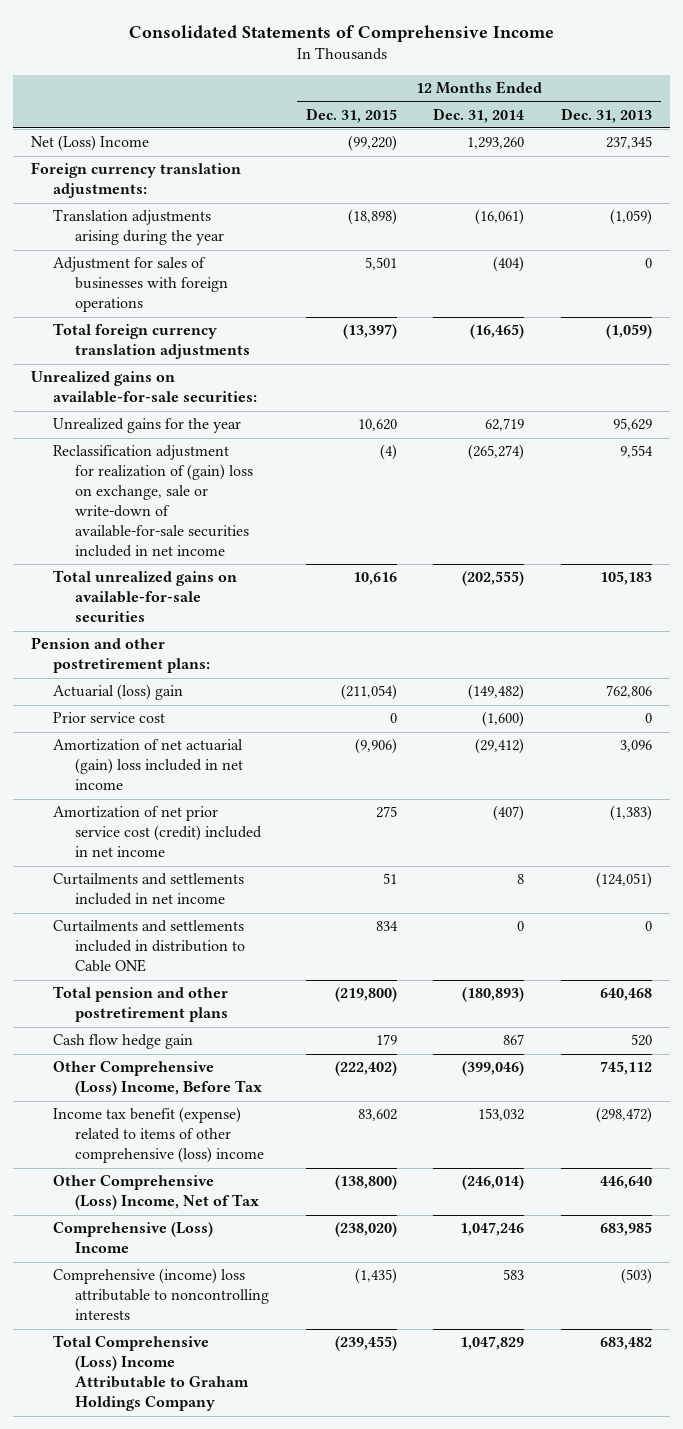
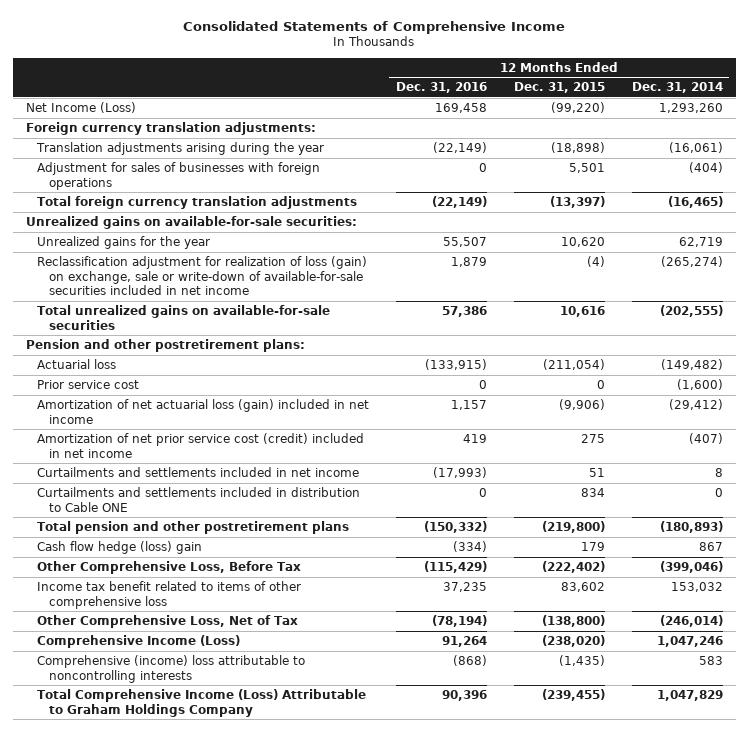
[560,107,652,123] Dec. 31, 2013 -> none
none -> [396,82,488,94] Dec. 31, 2016
[31,135,150,152] Net (Loss) Income -> [26,101,137,113] Net Income (Loss)
[53,445,254,558] Reclassification adjustment for realization of (gain) loss on exchange, sale or write-down of available-for-sale securities included in net income -> [37,255,368,296] Reclassification adjustment for realization of loss (gain) on exchange, sale or write-down of available-for-sale securities included in net income
[53,684,184,701] Actuarial (loss) gain -> [37,358,117,369] Actuarial loss
[53,739,244,791] Amortization of net actuarial (gain) loss included in net income -> [37,398,370,424] Amortization of net actuarial loss (gain) included in net income
[53,1034,194,1050] Cash flow hedge gain -> [37,540,203,554] Cash flow hedge (loss) gain
[53,1061,263,1097] Other Comprehensive (Loss) Income, Before Tax -> [37,560,302,574] Other Comprehensive Loss, Before Tax
[53,1107,265,1164] Income tax benefit (expense) related to items of other comprehensive (loss) income -> [37,580,302,609] Income tax benefit related to items of other comprehensive loss
[53,1175,260,1211] Other Comprehensive (Loss) Income, Net of Tax -> [37,614,299,628] Other Comprehensive Loss, Net of Tax
[53,1222,214,1254] Comprehensive (Loss) Income -> [37,634,241,648] Comprehensive Income (Loss)
[53,1335,250,1412] Total Comprehensive (Loss) Income Attributable to Graham Holdings Company -> [37,688,367,717] Total Comprehensive Income (Loss) Attributable to Graham Holdings Company

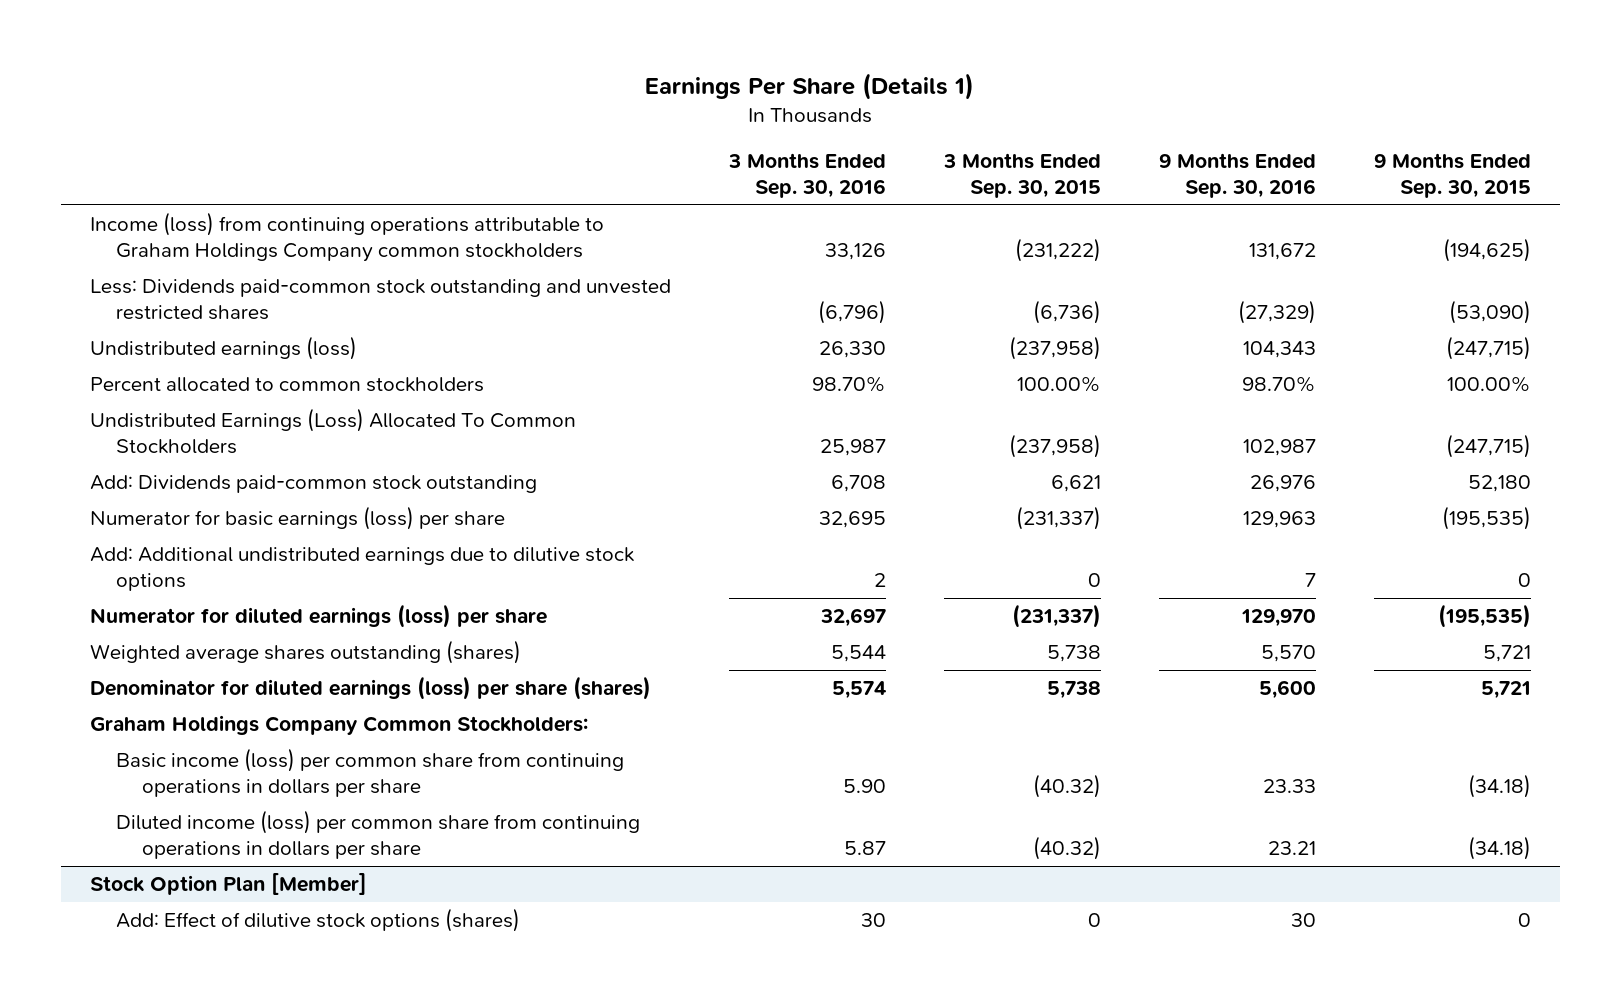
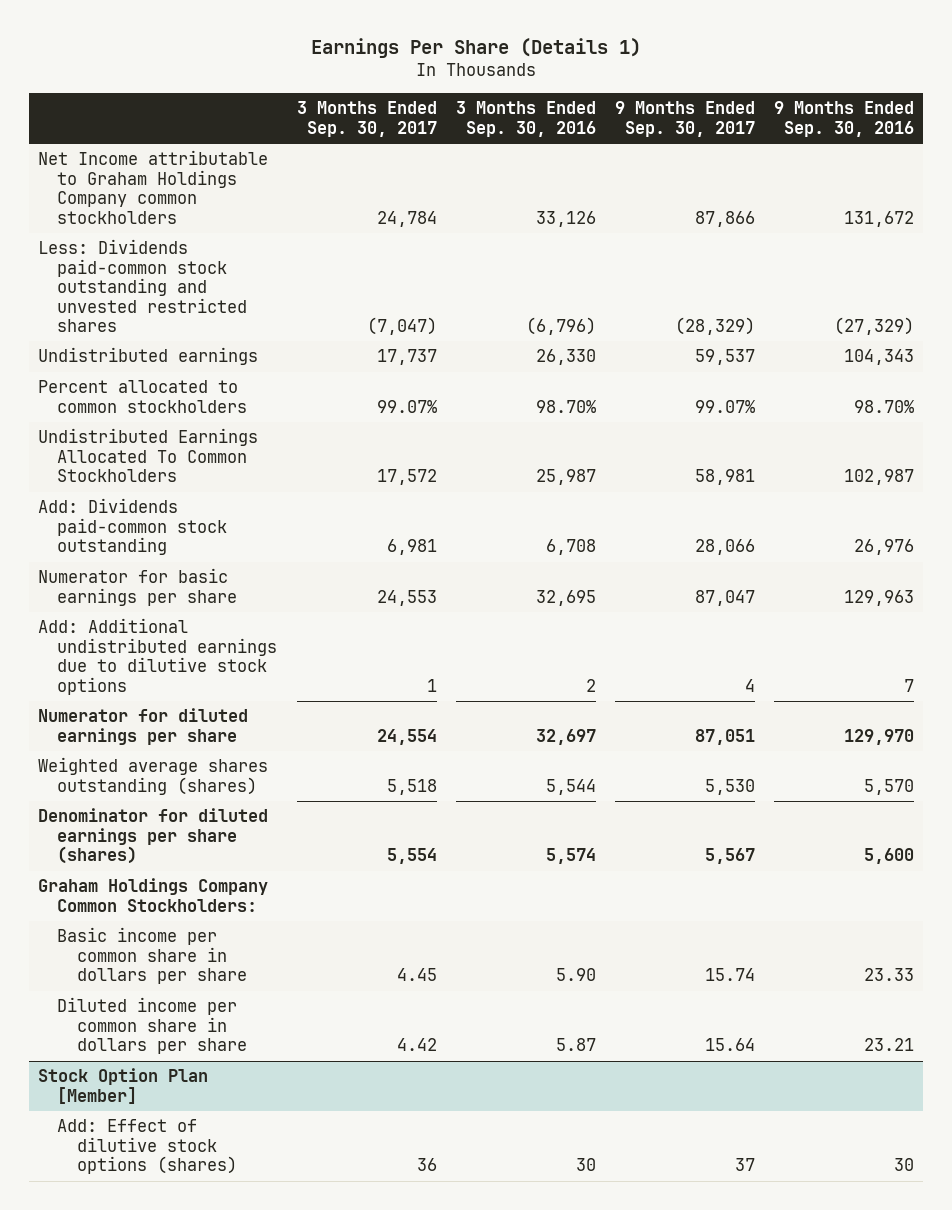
[942,152,1101,198] 3 Months Ended Sep. 30, 2015 -> none
[1373,152,1531,198] 9 Months Ended Sep. 30, 2015 -> none
none -> [296,101,437,137] 3 Months Ended Sep. 30, 2017
none -> [614,101,755,137] 9 Months Ended Sep. 30, 2017
[90,212,605,262] Income (loss) from continuing operations attributable to Graham Holdings Company common stockholders -> [38,150,269,224] Net Income attributable to Graham Holdings Company common stockholders
[90,336,358,361] Undistributed earnings (loss) -> [38,347,259,366] Undistributed earnings
[90,408,577,454] Undistributed Earnings (Loss) Allocated To Common Stockholders -> [38,428,259,483] Undistributed Earnings Allocated To Common Stockholders
[90,506,506,531] Numerator for basic earnings (loss) per share -> [38,568,238,606] Numerator for basic earnings per share
[90,604,548,629] Numerator for diluted earnings (loss) per share -> [38,708,249,745] Numerator for diluted earnings per share
[90,676,652,701] Denominator for diluted earnings (loss) per share (shares) -> [38,808,269,865] Denominator for diluted earnings per share (shares)
[115,748,624,797] Basic income (loss) per common share from continuing operations in dollars per share -> [57,927,247,985] Basic income per common share in dollars per share
[115,810,640,859] Diluted income (loss) per common share from continuing operations in dollars per share -> [57,997,247,1055] Diluted income per common share in dollars per share

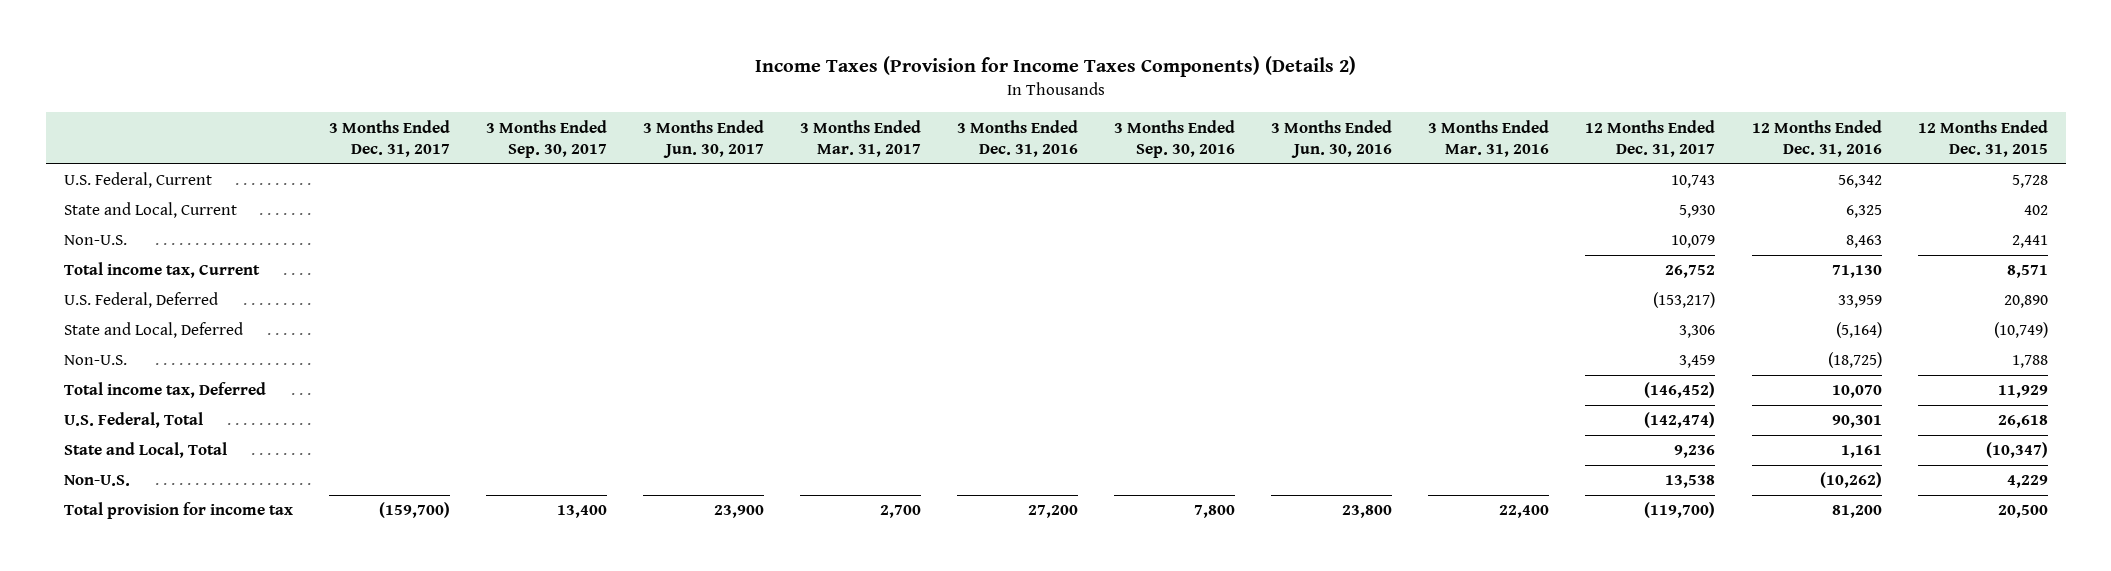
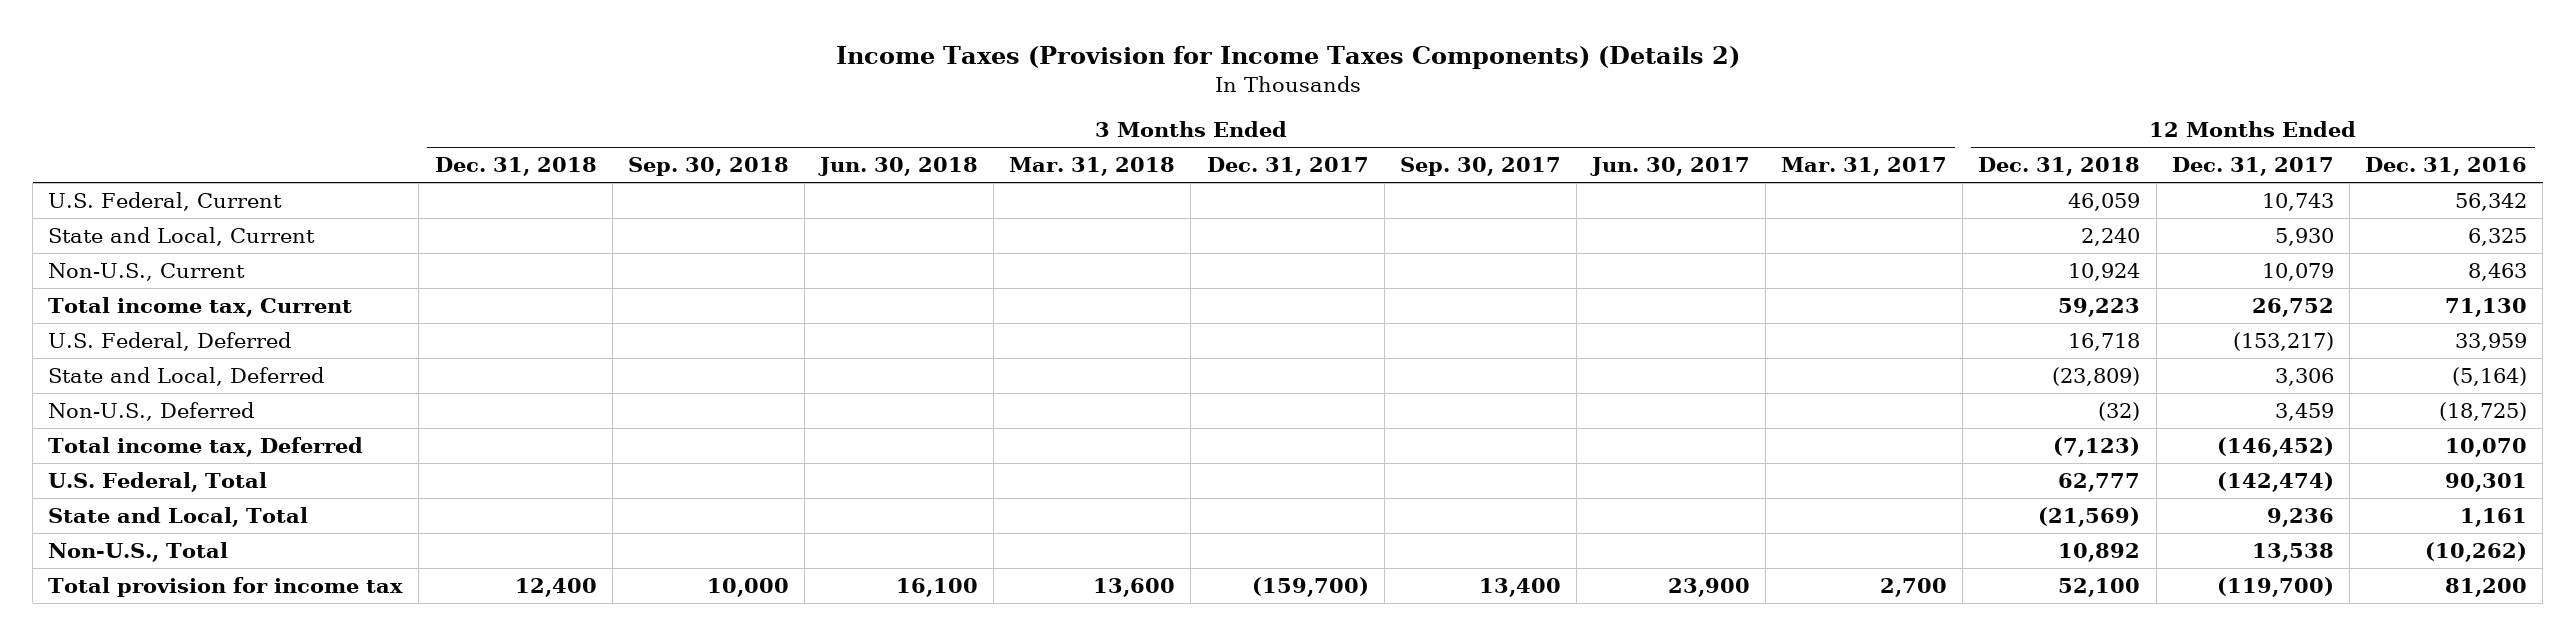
[957,119,1079,157] 3 Months Ended Dec. 31, 2016 -> none
[1114,119,1236,158] 3 Months Ended Sep. 30, 2016 -> none
[1271,119,1393,158] 3 Months Ended Jun. 30, 2016 -> none
[1428,119,1550,157] 3 Months Ended Mar. 31, 2016 -> none
[1917,119,2048,157] 12 Months Ended Dec. 31, 2015 -> none
none -> [434,157,597,177] Dec. 31, 2018
none -> [627,157,789,177] Sep. 30, 2018
none -> [818,157,979,177] Jun. 30, 2018
none -> [1009,157,1176,177] Mar. 31, 2018
none -> [1978,157,2141,177] Dec. 31, 2018
[63,235,127,246] Non-U.S. -> [48,262,246,281] Non-U.S., Current
[63,355,127,366] Non-U.S. -> [48,401,255,421] Non-U.S., Deferred
[63,475,130,487] Non-U.S. -> [48,541,229,562] Non-U.S., Total

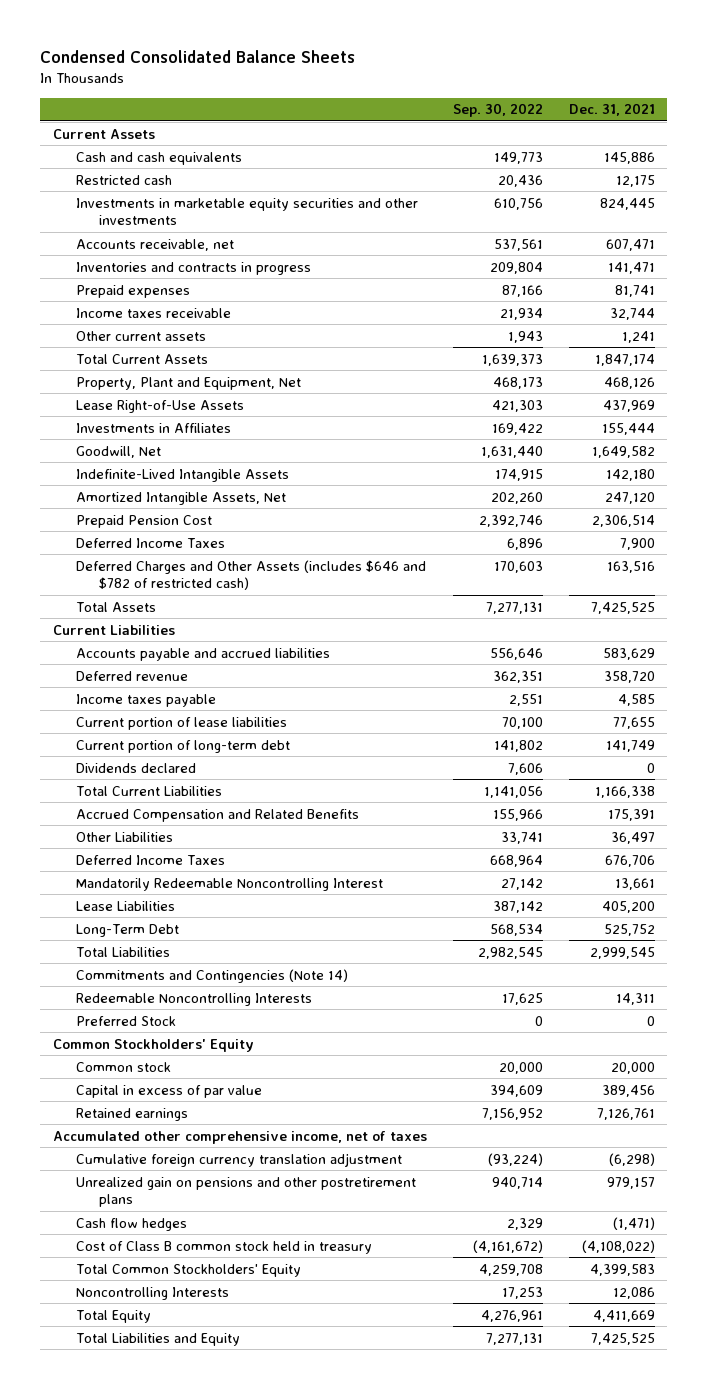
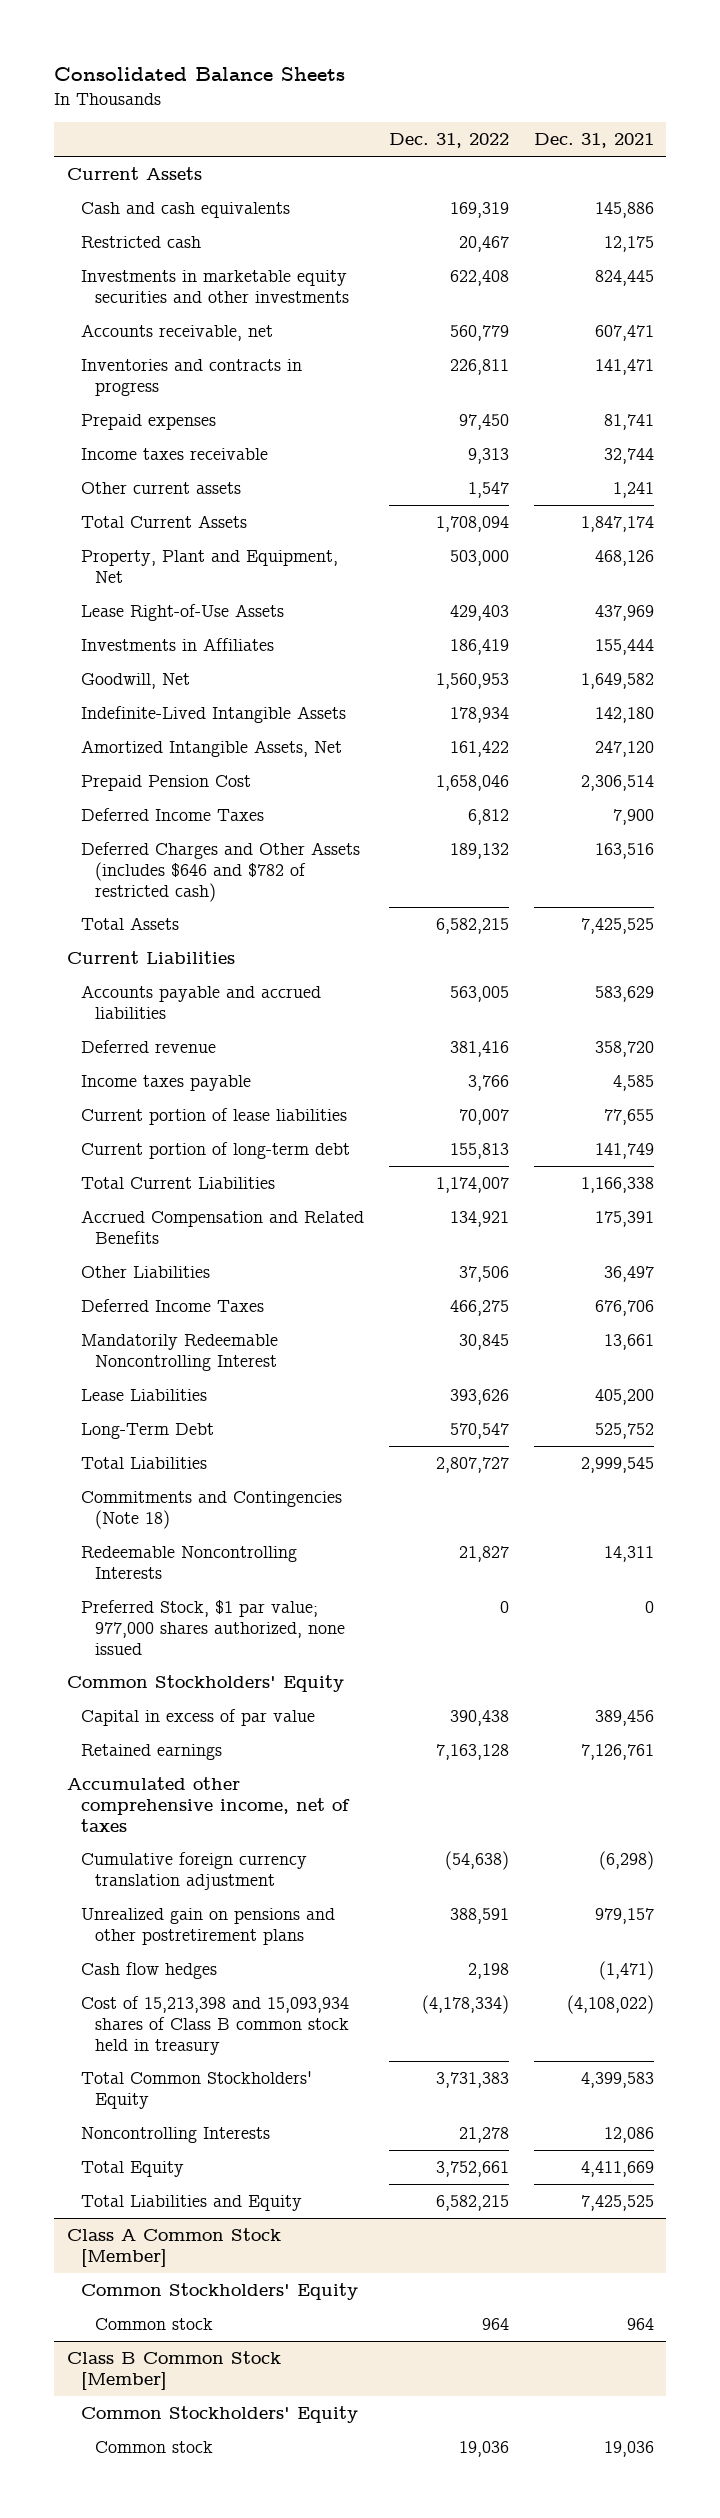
[40,50,356,64] Condensed Consolidated Balance Sheets -> [54,67,346,82] Consolidated Balance Sheets
[452,103,543,118] Sep. 30, 2022 -> none
none -> [388,133,509,149] Dec. 31, 2022
[76,762,197,773] Dividends declared -> none
[76,968,349,983] Commitments and Contingencies (Note 14) -> [81,1490,343,1529] Commitments and Contingencies (Note 18)
[76,1015,177,1026] Preferred Stock -> [81,1599,346,1655] Preferred Stock, $1 par value; 977,000 shares authorized, none issued
[76,1061,172,1072] Common stock -> none
[76,1240,373,1254] Cost of Class B common stock held in treasury -> [81,1995,350,2055] Cost of 15,213,398 and 15,093,934 shares of Class B common stock held in treasury
none -> [66,2227,281,2267] Class A Common Stock [Member]
none -> [81,2282,359,2300] Common Stockholders' Equity
none -> [95,2317,214,2330] Common stock
none -> [66,2350,281,2390] Class B Common Stock [Member]
none -> [81,2405,359,2423] Common Stockholders' Equity
none -> [95,2440,214,2453] Common stock

